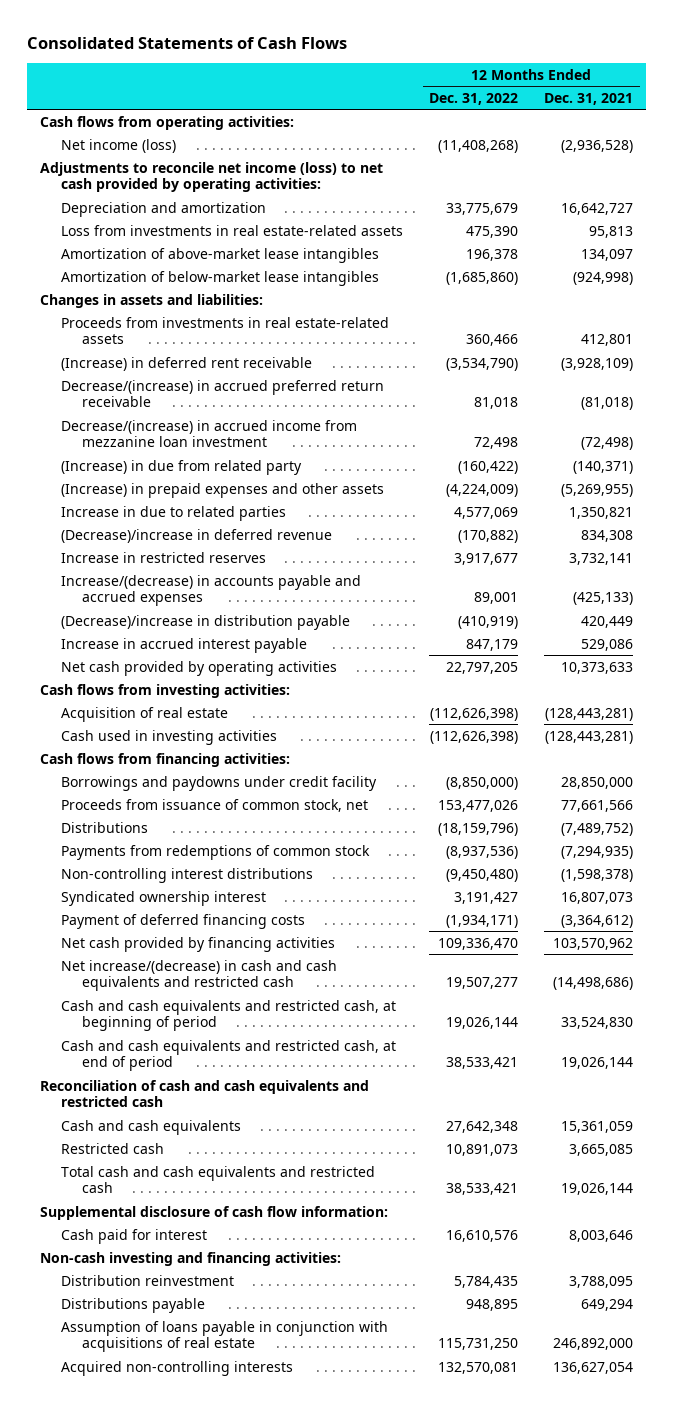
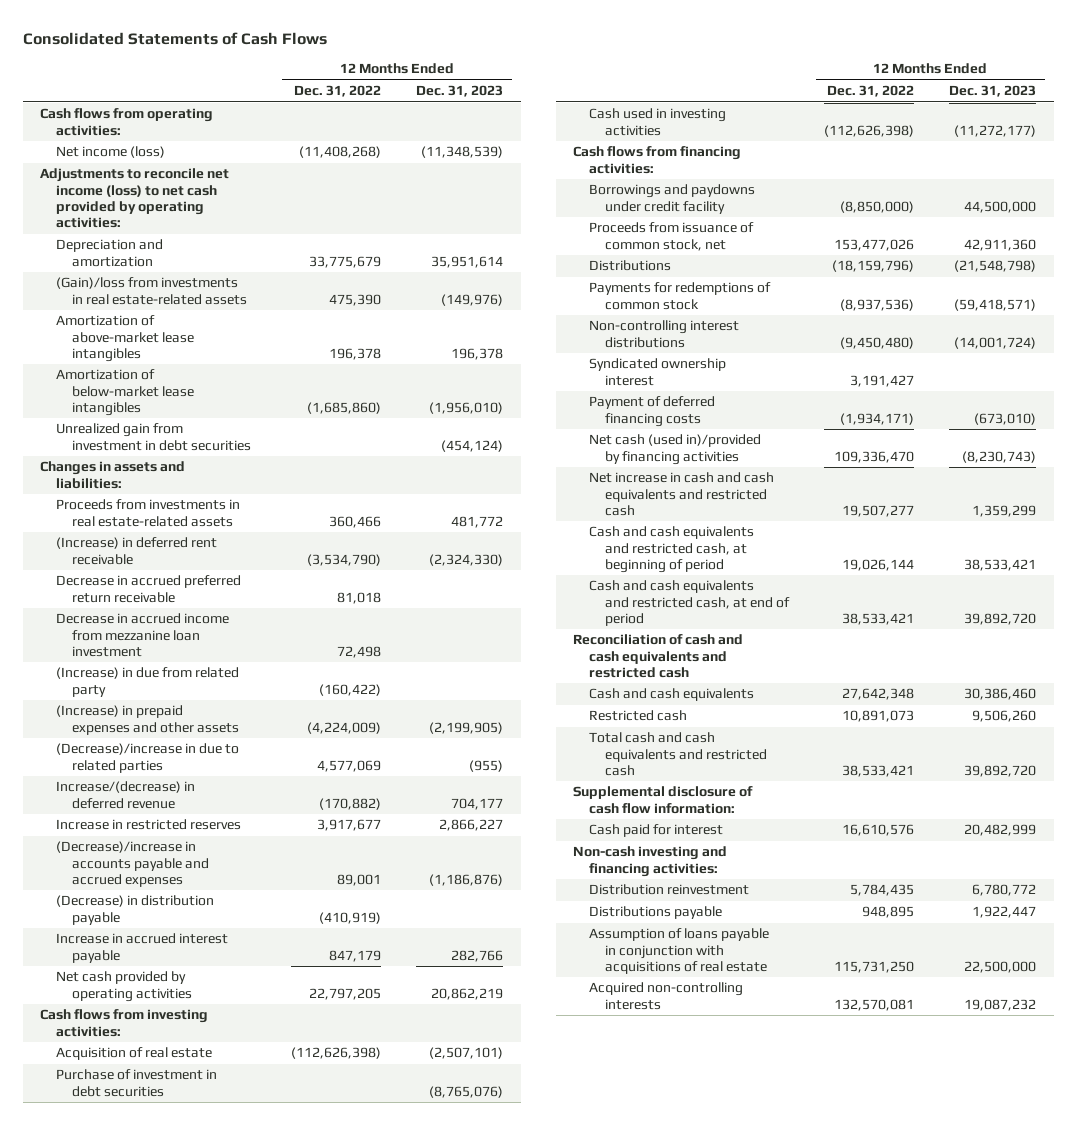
[544,92,634,105] Dec. 31, 2021 -> none
none -> [416,85,504,98] Dec. 31, 2023
[60,224,403,236] Loss from investments in real estate-related assets -> [56,277,248,305] (Gain)/loss from investments in real estate-related assets
none -> [56,423,252,451] Unrealized gain from investment in debt securities
[60,379,384,408] Decrease/(increase) in accrued preferred return receivable -> [56,575,242,603] Decrease in accrued preferred return receivable
[60,419,357,448] Decrease/(increase) in accrued income from mezzanine loan investment -> [56,613,230,657] Decrease in accrued income from mezzanine loan investment
[60,505,286,521] Increase in due to related parties -> [56,743,240,773] (Decrease)/increase in due to related parties
[60,528,332,543] (Decrease)/increase in deferred revenue -> [56,781,196,809] Increase/(decrease) in deferred revenue
[60,574,361,607] Increase/(decrease) in accounts payable and accrued expenses -> [56,841,210,887] (Decrease)/increase in accounts payable and accrued expenses
[60,614,350,630] (Decrease)/increase in distribution payable -> [56,895,215,925] (Decrease) in distribution payable
none -> [56,1069,218,1097] Purchase of investment in debt securities
[60,844,370,860] Payments from redemptions of common stock -> [589,282,772,310] Payments for redemptions of common stock
[60,936,335,952] Net cash provided by financing activities -> [589,434,762,465] Net cash (used in)/provided by financing activities
[60,959,337,992] Net increase/(decrease) in cash and cash equivalents and restricted cash -> [589,472,775,516] Net increase in cash and cash equivalents and restricted cash

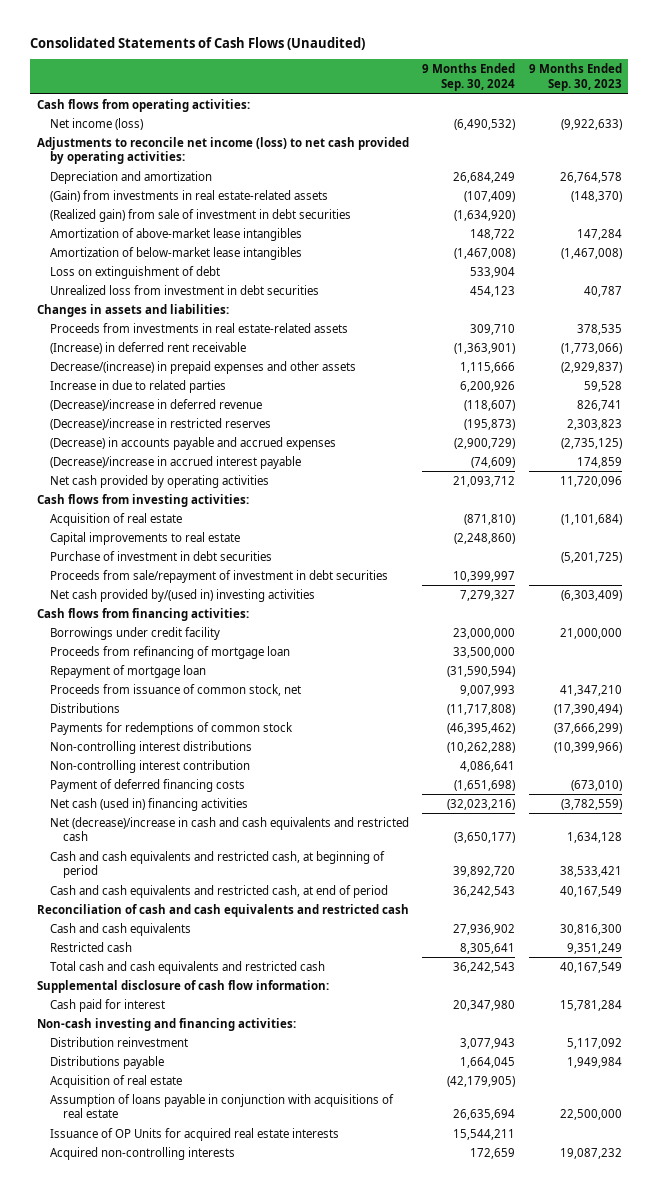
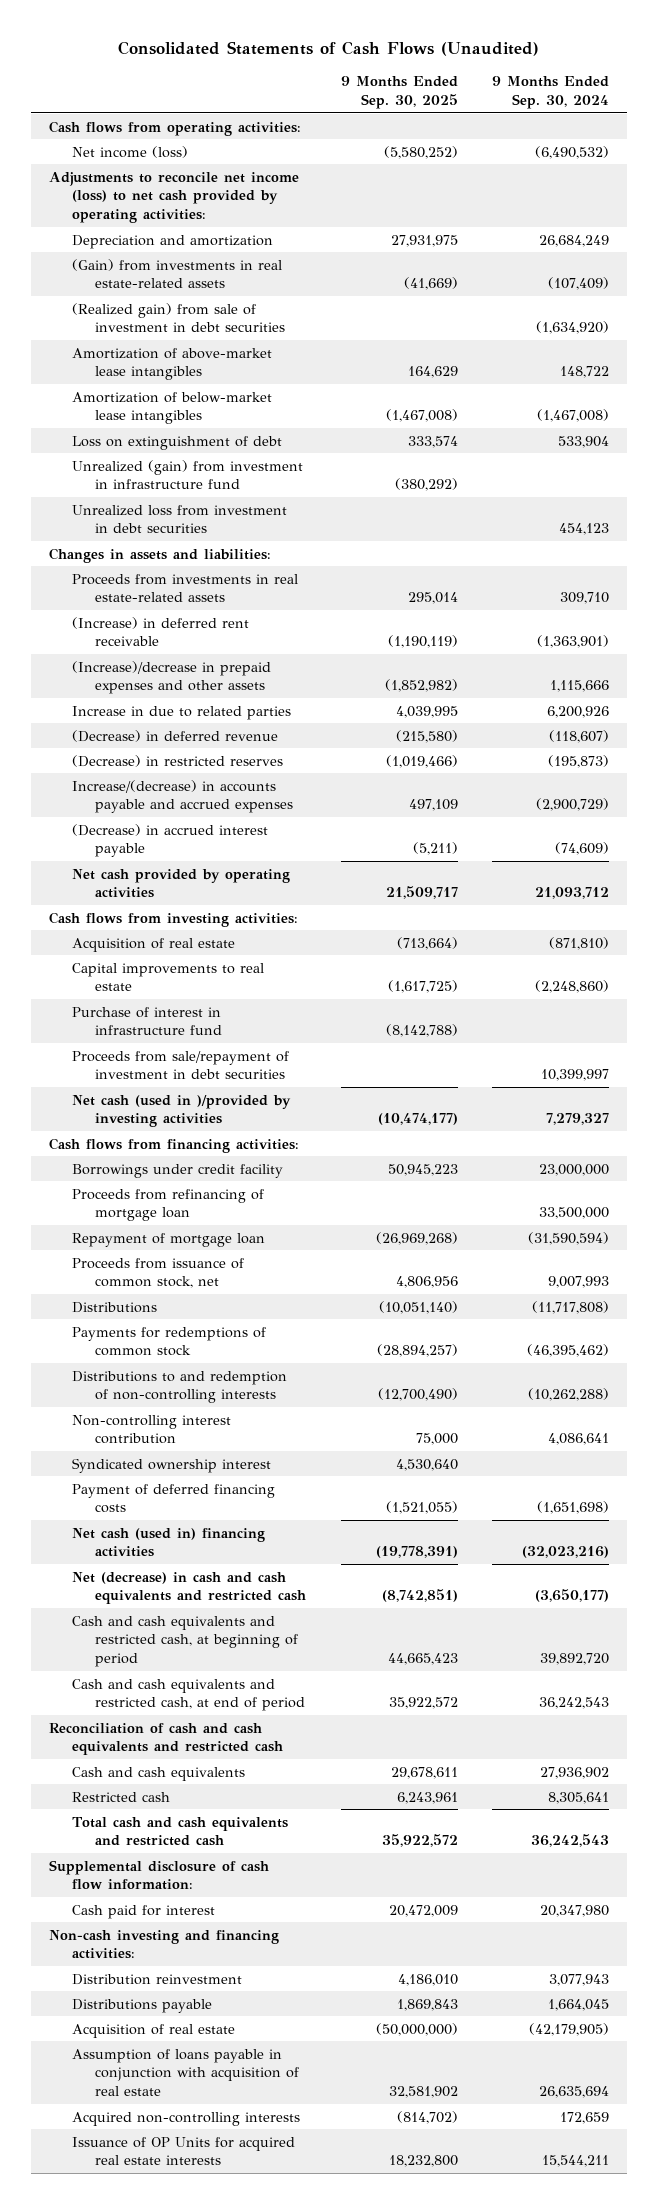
[528,63,622,91] 9 Months Ended Sep. 30, 2023 -> none
none -> [340,76,458,110] 9 Months Ended Sep. 30, 2025
none -> [71,459,303,490] Unrealized (gain) from investment in infrastructure fund
[49,360,356,374] Decrease/(increase) in prepaid expenses and other assets -> [71,660,271,695] (Increase)/decrease in prepaid expenses and other assets
[49,398,262,411] (Decrease)/increase in deferred revenue -> [71,729,278,742] (Decrease) in deferred revenue
[49,417,271,430] (Decrease)/increase in restricted reserves -> [71,754,283,767] (Decrease) in restricted reserves
[49,436,336,450] (Decrease) in accounts payable and accrued expenses -> [71,779,294,814] Increase/(decrease) in accounts payable and accrued expenses
[49,455,301,469] (Decrease)/increase in accrued interest payable -> [71,823,268,858] (Decrease) in accrued interest payable
[49,550,272,561] Purchase of investment in debt securities -> [71,1006,223,1036] Purchase of interest in infrastructure fund
[49,588,315,602] Net cash provided by/(used in) investing activities -> [71,1094,291,1128] Net cash (used in )/provided by investing activities
[49,740,252,754] Non-controlling interest distributions -> [71,1370,287,1404] Distributions to and redemption of non-controlling interests
none -> [71,1457,271,1473] Syndicated ownership interest
[49,816,409,842] Net (decrease)/increase in cash and cash equivalents and restricted cash -> [71,1571,307,1605] Net (decrease) in cash and cash equivalents and restricted cash
[49,1093,394,1119] Assumption of loans payable in conjunction with acquisitions of real estate -> [71,2048,300,2097] Assumption of loans payable in conjunction with acquisition of real estate
[49,1127,339,1141] Issuance of OP Units for acquired real estate interests -> [71,2136,295,2166] Issuance of OP Units for acquired real estate interests

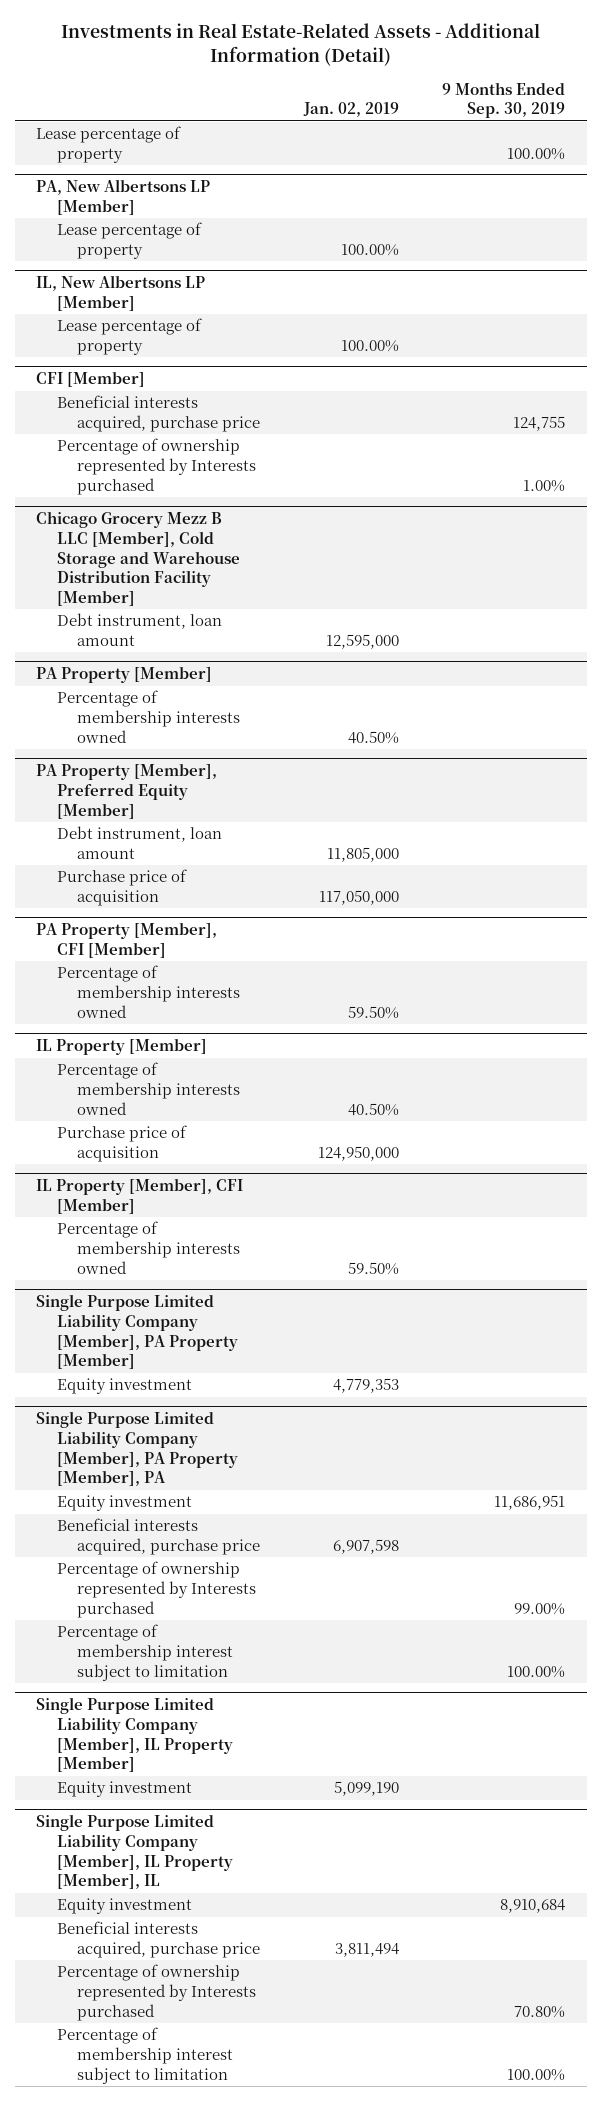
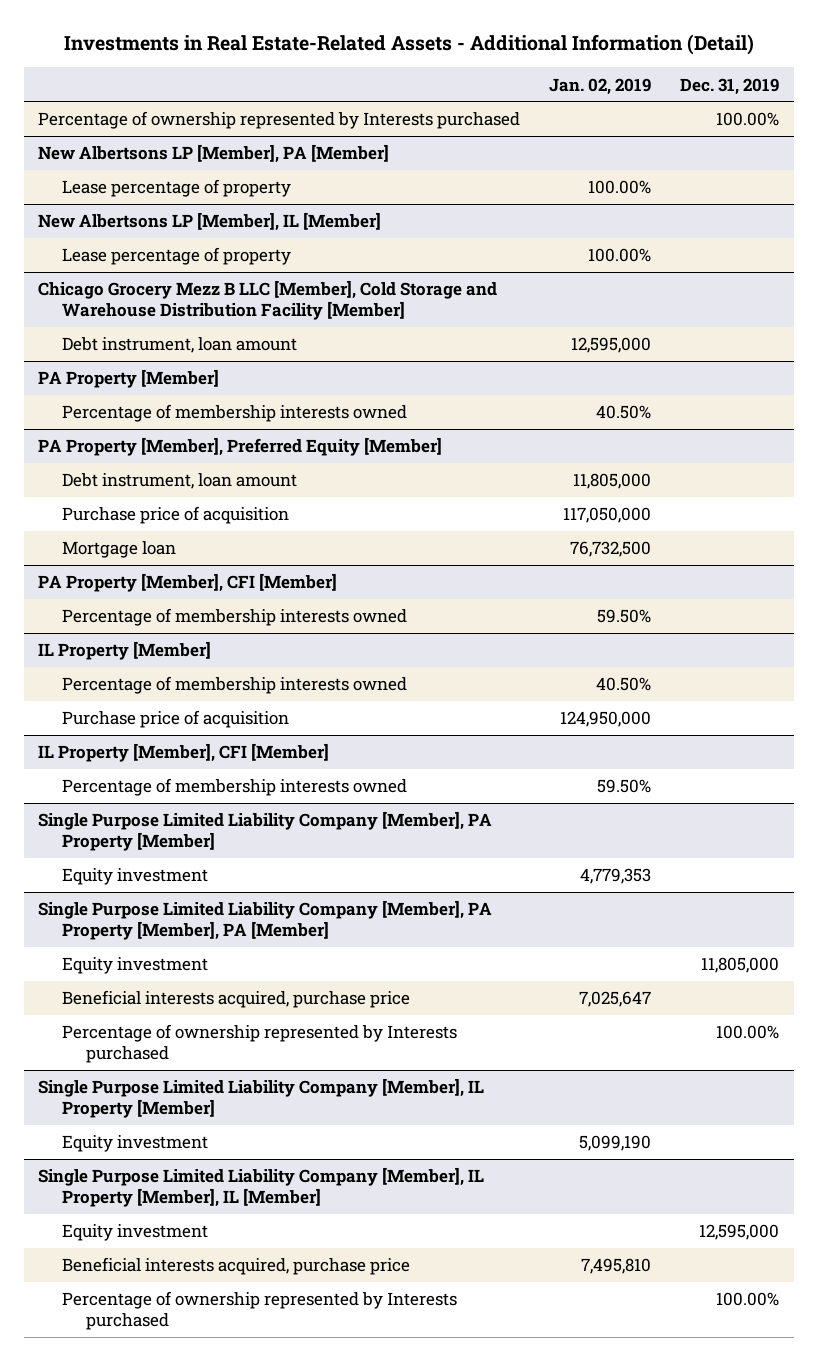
[442,81,566,119] 9 Months Ended Sep. 30, 2019 -> none
none -> [680,77,780,95] Dec. 31, 2019
[36,126,182,164] Lease percentage of property -> none
none -> [38,111,521,130] Percentage of ownership represented by Interests purchased
[36,179,211,215] PA, New Albertsons LP [Member] -> [38,144,390,164] New Albertsons LP [Member], PA [Member]
[36,275,206,311] IL, New Albertsons LP [Member] -> [38,212,382,232] New Albertsons LP [Member], IL [Member]
[36,372,146,388] CFI [Member] -> none
[56,395,261,433] Beneficial interests acquired, purchase price -> none
[56,438,257,495] Percentage of ownership represented by Interests purchased -> none
none -> [62,541,177,559] Mortgage loan
[36,1411,238,1487] Single Purpose Limited Liability Company [Member], PA Property [Member], PA -> [38,900,493,941] Single Purpose Limited Liability Company [Member], PA Property [Member], PA [Member]
[332,1539,399,1555] 6,907,598 -> [579,991,652,1008] 7,025,647
[56,1624,234,1681] Percentage of membership interest subject to limitation -> none
[36,1814,233,1890] Single Purpose Limited Liability Company [Member], IL Property [Member], IL -> [38,1167,485,1208] Single Purpose Limited Liability Company [Member], IL Property [Member], IL [Member]
[334,1943,399,1958] 3,811,494 -> [581,1258,652,1275] 7,495,810
[56,2027,234,2084] Percentage of membership interest subject to limitation -> none

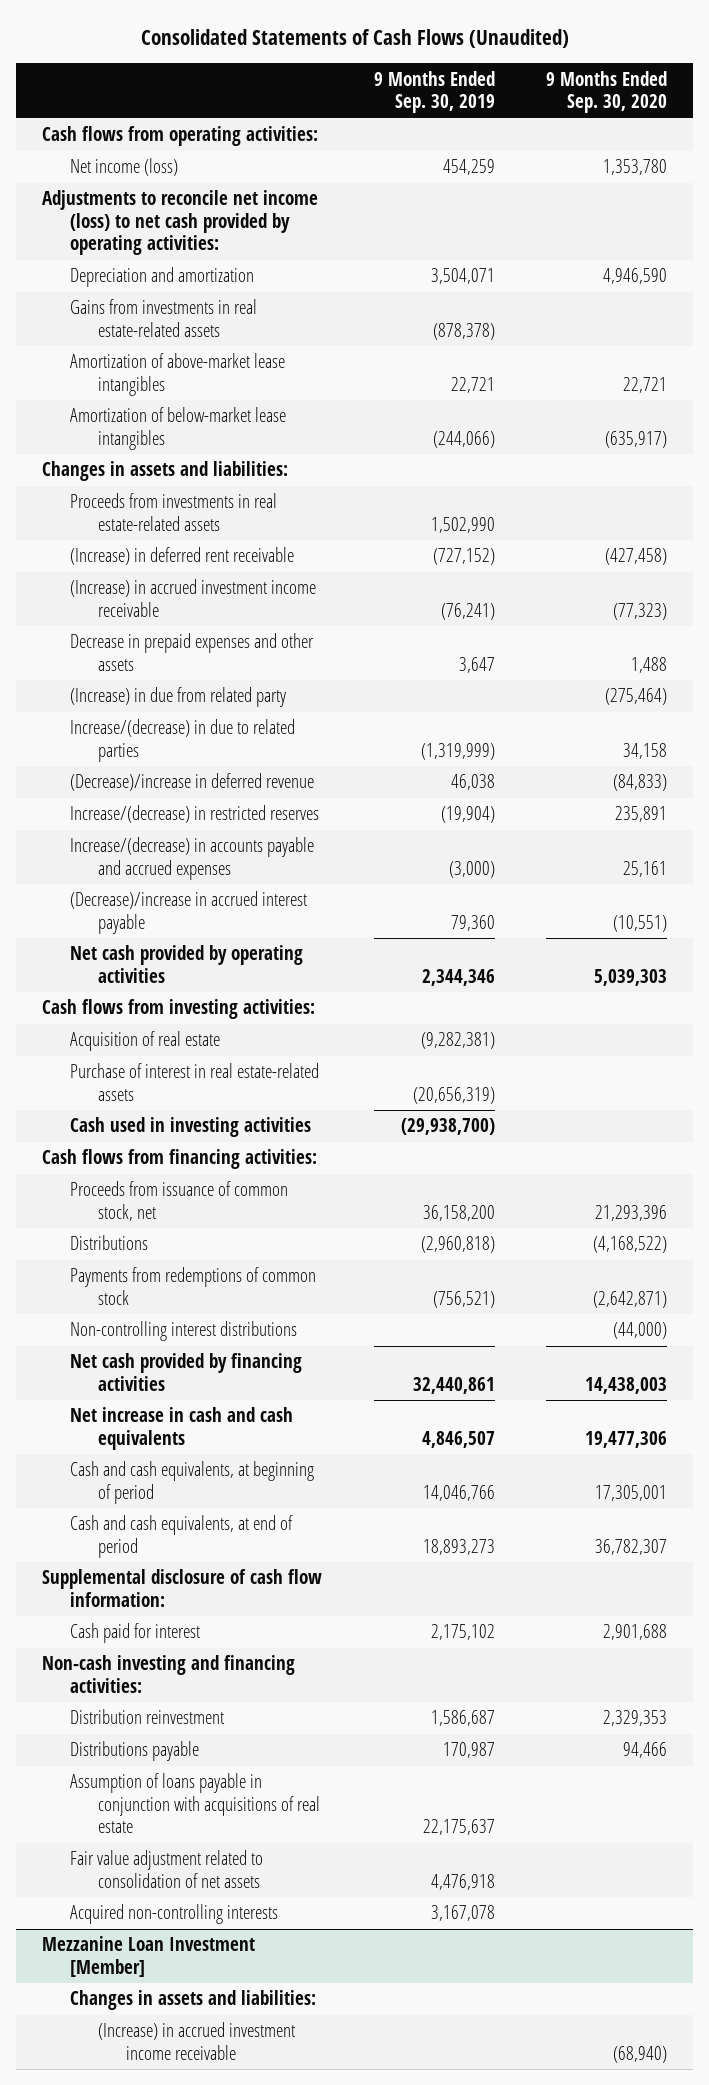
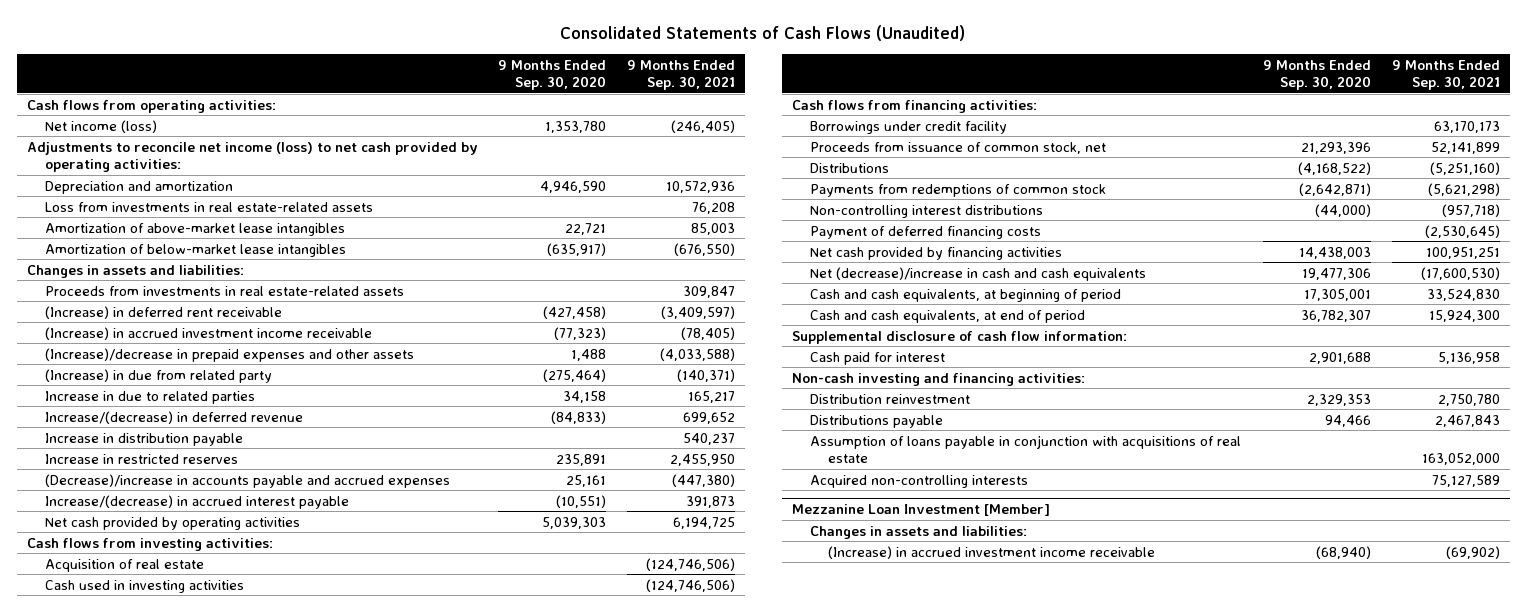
[373,70,495,114] 9 Months Ended Sep. 30, 2019 -> none
none -> [626,59,735,90] 9 Months Ended Sep. 30, 2021
[70,299,258,337] Gains from investments in real estate-related assets -> [45,201,374,212] Loss from investments in real estate-related assets
[70,633,315,671] Decrease in prepaid expenses and other assets -> [45,347,415,362] (Increase)/decrease in prepaid expenses and other assets
[70,719,296,762] Increase/(decrease) in due to related parties -> [45,390,256,404] Increase in due to related parties
[70,773,315,792] (Decrease)/increase in deferred revenue -> [45,410,304,424] Increase/(decrease) in deferred revenue
none -> [45,432,244,446] Increase in distribution payable
[70,805,320,824] Increase/(decrease) in restricted reserves -> [45,453,239,464] Increase in restricted reserves
[70,837,315,880] Increase/(decrease) in accounts payable and accrued expenses -> [45,473,451,488] (Decrease)/increase in accounts payable and accrued expenses
[70,891,308,934] (Decrease)/increase in accrued interest payable -> [45,494,350,509] Increase/(decrease) in accrued interest payable
[70,1063,320,1101] Purchase of interest in real estate-related assets -> none
none -> [810,120,1008,134] Borrowings under credit facility
none -> [810,225,1042,239] Payment of deferred financing costs
[70,1407,294,1450] Net increase in cash and cash equivalents -> [810,266,1147,281] Net (decrease)/increase in cash and cash equivalents
[70,1850,264,1888] Fair value adjustment related to consolidation of net assets -> none

